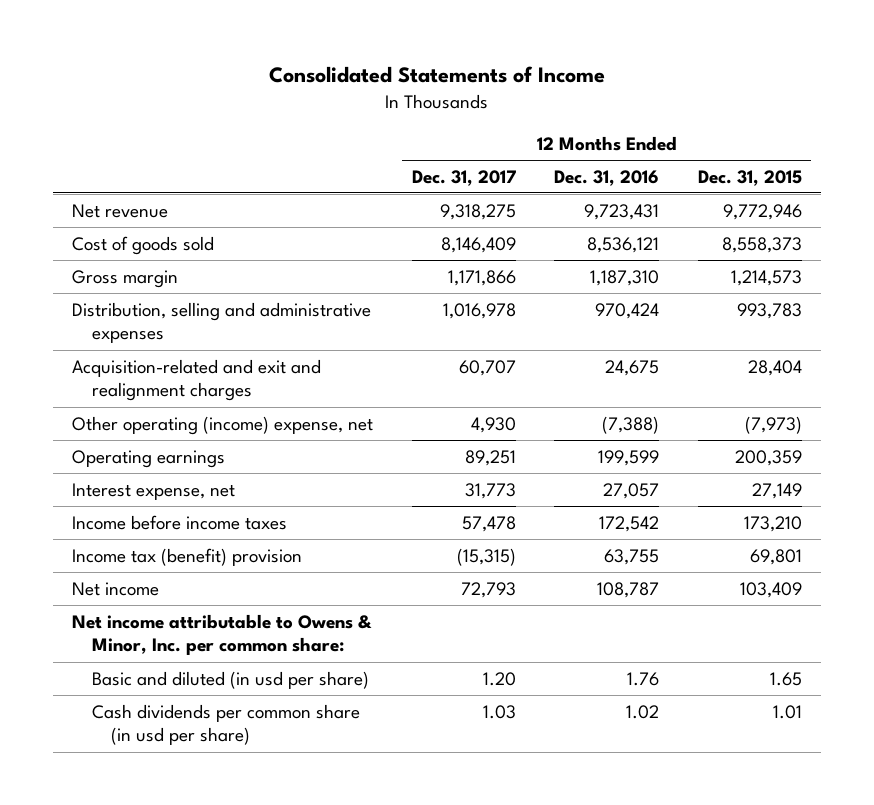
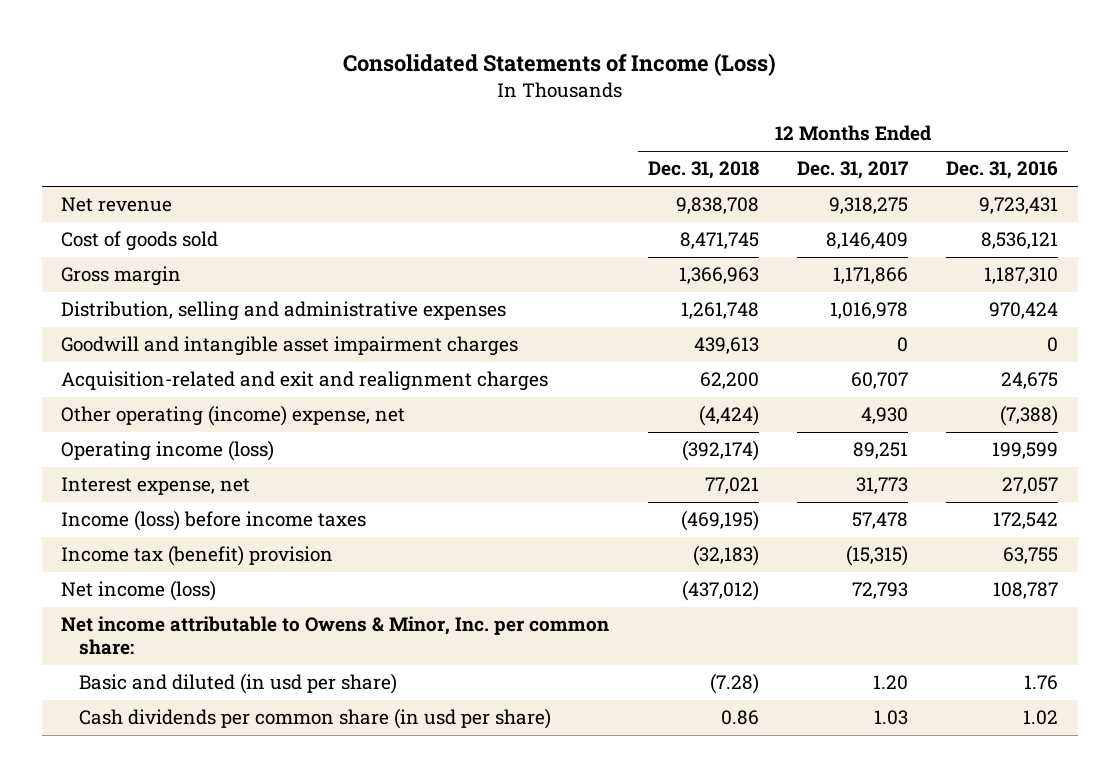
[268,66,605,84] Consolidated Statements of Income -> [342,53,776,77] Consolidated Statements of Income (Loss)
[697,169,802,186] Dec. 31, 2015 -> none
none -> [647,161,759,180] Dec. 31, 2018
none -> [61,336,519,357] Goodwill and intangible asset impairment charges
[71,449,225,468] Operating earnings -> [61,440,275,462] Operating income (loss)
[71,514,287,530] Income before income taxes -> [61,510,367,532] Income (loss) before income taxes
[71,581,159,596] Net income -> [61,580,217,602] Net income (loss)

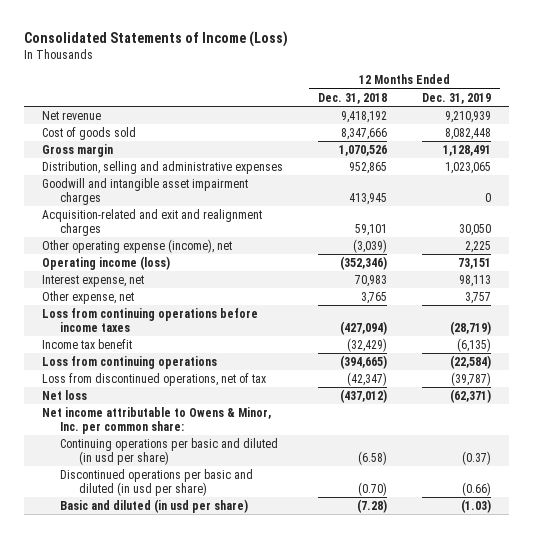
[796,161,908,180] Dec. 31, 2017 -> none
[946,161,1059,180] Dec. 31, 2016 -> none
none -> [422,92,492,104] Dec. 31, 2019
[675,197,759,215] 9,838,708 -> [340,110,387,123] 9,418,192
[679,232,759,250] 8,471,745 -> [340,127,387,140] 8,347,666
[678,267,759,285] 1,366,963 -> [338,144,387,156] 1,070,526
[680,302,759,320] 1,261,748 -> [348,161,387,174] 952,865
[693,337,759,355] 439,613 -> [348,193,387,206] 413,945
[699,372,759,390] 62,200 -> [354,224,387,237] 59,101
[61,405,406,427] Other operating (income) expense, net -> [41,238,232,253] Other operating expense (income), net
[698,405,759,427] (4,424) -> [352,238,387,253] (3,039)
[681,440,759,462] (392,174) -> [339,255,387,270] (352,346)
[704,477,759,495] 77,021 -> [354,274,387,287] 70,983
none -> [41,290,134,304] Other expense, net
[61,510,367,532] Income (loss) before income taxes -> [41,307,258,333] Loss from continuing operations before income taxes
[680,510,759,532] (469,195) -> [339,321,387,336] (427,094)
[61,545,334,567] Income tax (benefit) provision -> [41,338,132,349] Income tax benefit
[692,545,759,567] (32,183) -> [346,337,387,352] (32,429)
none -> [41,355,217,369] Loss from continuing operations
none -> [41,372,266,386] Loss from discontinued operations, net of tax
[61,580,217,602] Net income (loss) -> [41,389,87,400] Net loss
none -> [60,437,279,466] Continuing operations per basic and diluted (in usd per share)
none -> [60,468,254,497] Discontinued operations per basic and diluted (in usd per share)
[79,708,552,730] Cash dividends per common share (in usd per share) -> none

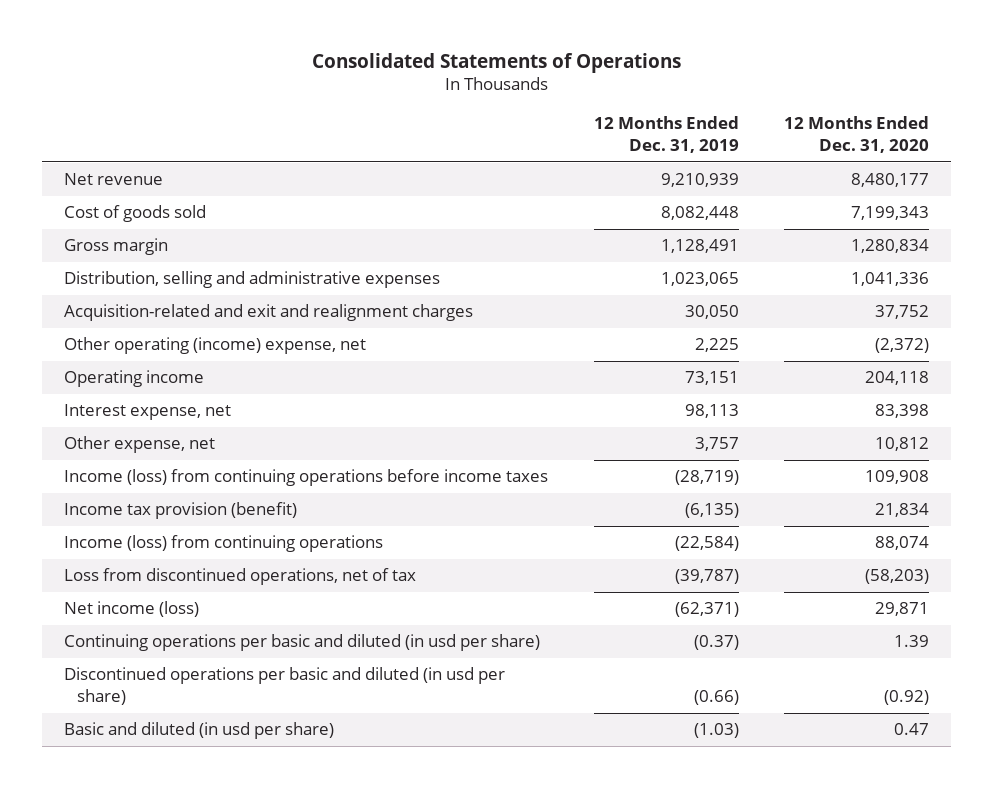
[24,30,289,47] Consolidated Statements of Income (Loss) -> [311,52,681,73] Consolidated Statements of Operations
[317,92,387,104] Dec. 31, 2018 -> none
none -> [783,116,929,154] 12 Months Ended Dec. 31, 2020
[41,177,248,206] Goodwill and intangible asset impairment charges -> none
[41,238,232,253] Other operating expense (income), net -> [64,337,367,355] Other operating (income) expense, net
[41,255,170,270] Operating income (loss) -> [64,370,205,388] Operating income
[41,307,258,333] Loss from continuing operations before income taxes -> [64,469,549,487] Income (loss) from continuing operations before income taxes
[41,338,132,349] Income tax benefit -> [64,502,298,520] Income tax provision (benefit)
[41,355,217,369] Loss from continuing operations -> [64,535,384,553] Income (loss) from continuing operations
[41,406,271,435] Net income attributable to Owens & Minor, Inc. per common share: -> none
[41,389,87,400] Net loss -> [64,601,200,618] Net income (loss)

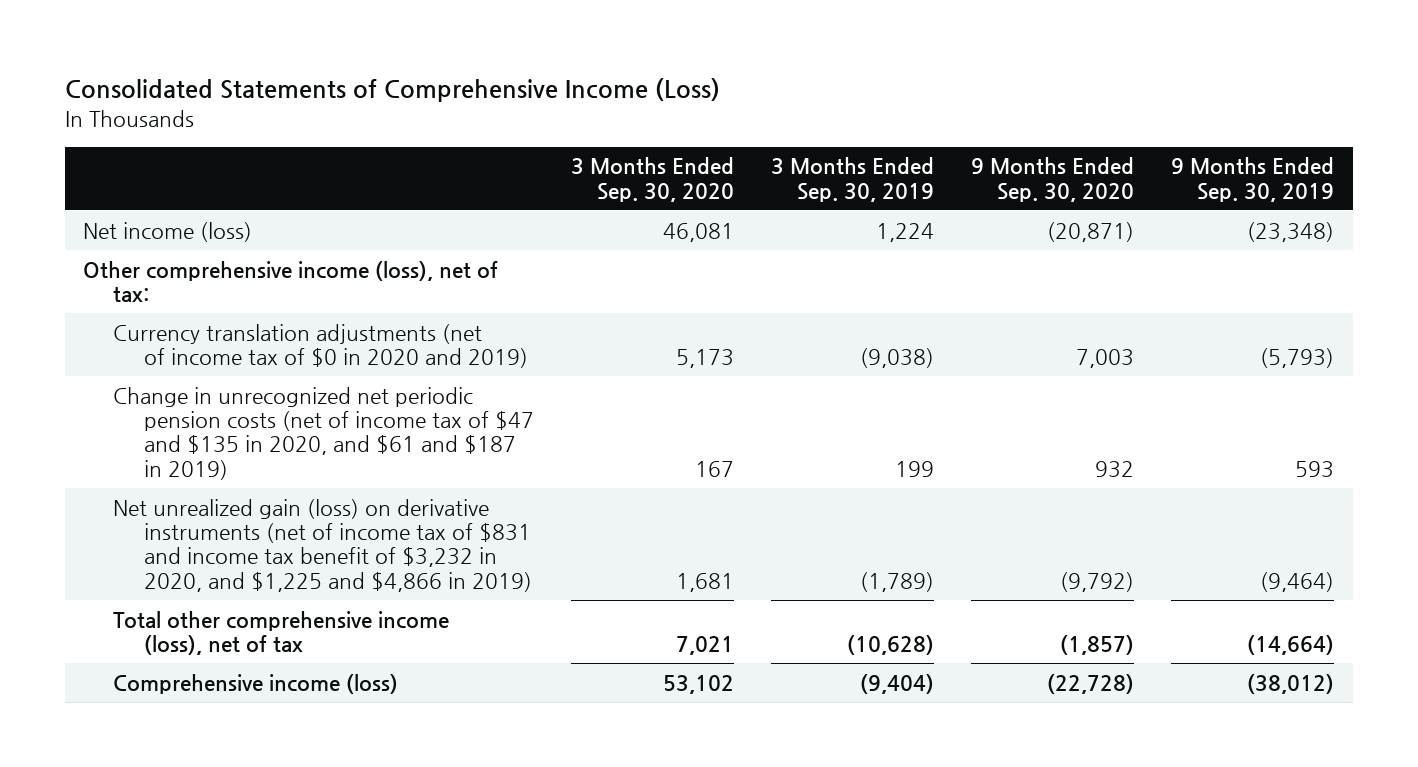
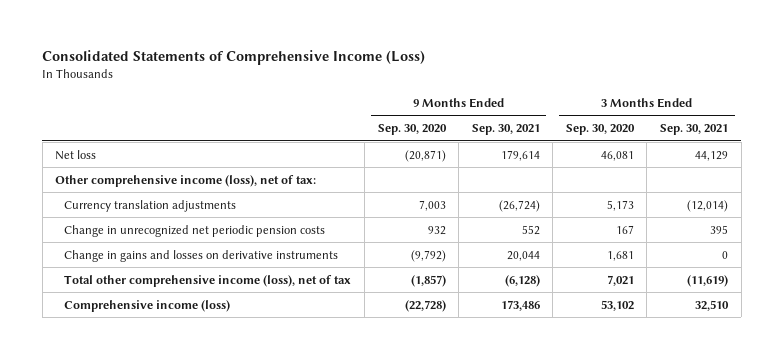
[771,157,935,202] 3 Months Ended Sep. 30, 2019 -> none
[1171,157,1335,202] 9 Months Ended Sep. 30, 2019 -> none
none -> [471,124,540,136] Sep. 30, 2021
none -> [659,124,728,136] Sep. 30, 2021
[83,221,253,242] Net income (loss) -> [55,149,97,160] Net loss
[113,323,528,369] Currency translation adjustments (net of income tax of $0 in 2020 and 2019) -> [64,199,237,212] Currency translation adjustments
[113,386,534,480] Change in unrecognized net periodic pension costs (net of income tax of $47 and $135 in 2020, and $61 and $187 in 2019) -> [64,224,326,237] Change in unrecognized net periodic pension costs
[113,498,532,592] Net unrealized gain (loss) on derivative instruments (net of income tax of $831 and income tax benefit of $3,232 in 2020, and $1,225 and $4,866 in 2019) -> [64,249,339,262] Change in gains and losses on derivative instruments

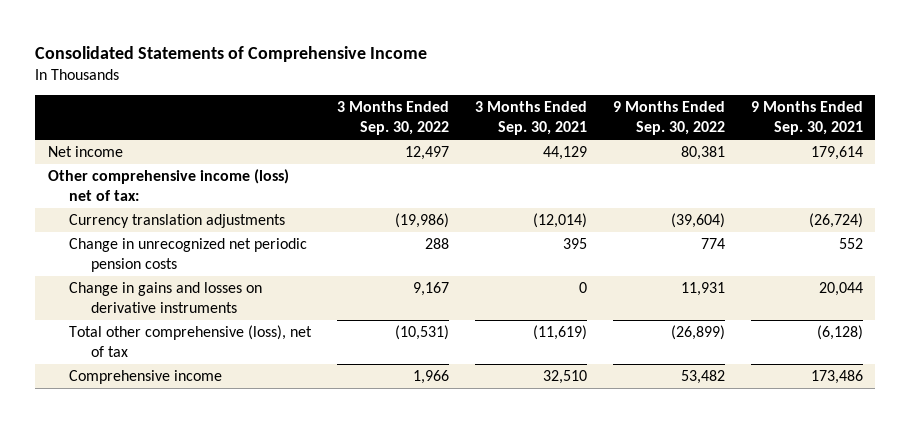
[42,50,426,66] Consolidated Statements of Comprehensive Income (Loss) -> [35,46,428,63] Consolidated Statements of Comprehensive Income
[377,124,447,136] Sep. 30, 2020 -> none
[565,124,635,136] Sep. 30, 2020 -> none
none -> [337,101,450,136] 3 Months Ended Sep. 30, 2022
none -> [612,101,725,136] 9 Months Ended Sep. 30, 2022
[55,149,97,160] Net loss -> [48,146,124,158] Net income
[55,174,317,187] Other comprehensive income (loss), net of tax: -> [48,169,290,201] Other comprehensive income (loss) net of tax:
[64,274,352,287] Total other comprehensive income (loss), net of tax -> [69,325,313,357] Total other comprehensive (loss), net of tax
[64,299,231,312] Comprehensive income (loss) -> [69,370,223,385] Comprehensive income

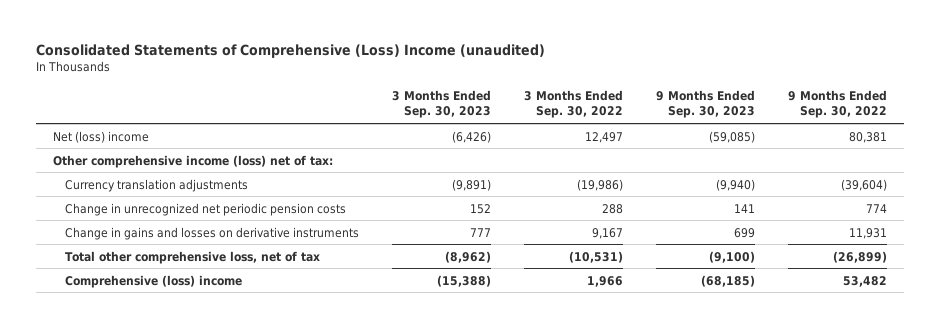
[35,46,428,63] Consolidated Statements of Comprehensive Income -> [36,44,546,59] Consolidated Statements of Comprehensive (Loss) Income (unaudited)
[474,101,587,136] 3 Months Ended Sep. 30, 2021 -> none
[750,101,863,136] 9 Months Ended Sep. 30, 2021 -> none
none -> [392,90,492,119] 3 Months Ended Sep. 30, 2023
none -> [656,90,756,119] 9 Months Ended Sep. 30, 2023
[48,146,124,158] Net income -> [52,130,149,143] Net (loss) income
[69,325,313,357] Total other comprehensive (loss), net of tax -> [65,250,321,264] Total other comprehensive loss, net of tax
[69,370,223,385] Comprehensive income -> [65,274,243,288] Comprehensive (loss) income

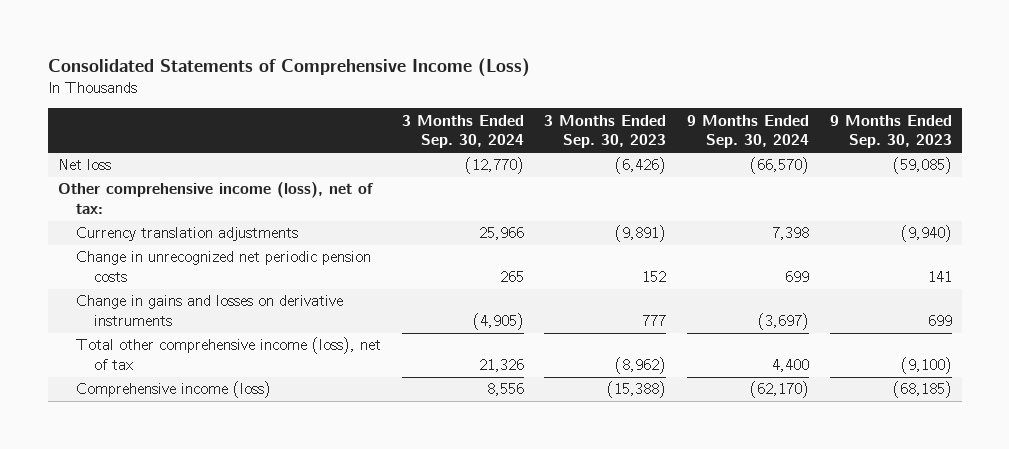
[36,44,546,59] Consolidated Statements of Comprehensive (Loss) Income (unaudited) -> [47,57,530,77] Consolidated Statements of Comprehensive Income (Loss)
[524,90,624,119] 3 Months Ended Sep. 30, 2022 -> none
[788,90,888,119] 9 Months Ended Sep. 30, 2022 -> none
none -> [401,114,524,149] 3 Months Ended Sep. 30, 2024
none -> [686,114,809,149] 9 Months Ended Sep. 30, 2024
[52,130,149,143] Net (loss) income -> [57,159,111,171] Net loss
[52,154,333,168] Other comprehensive income (loss) net of tax: -> [57,182,374,215] Other comprehensive income (loss), net of tax:
[65,250,321,264] Total other comprehensive loss, net of tax -> [76,337,382,371] Total other comprehensive income (loss), net of tax
[65,274,243,288] Comprehensive (loss) income -> [76,381,272,399] Comprehensive income (loss)

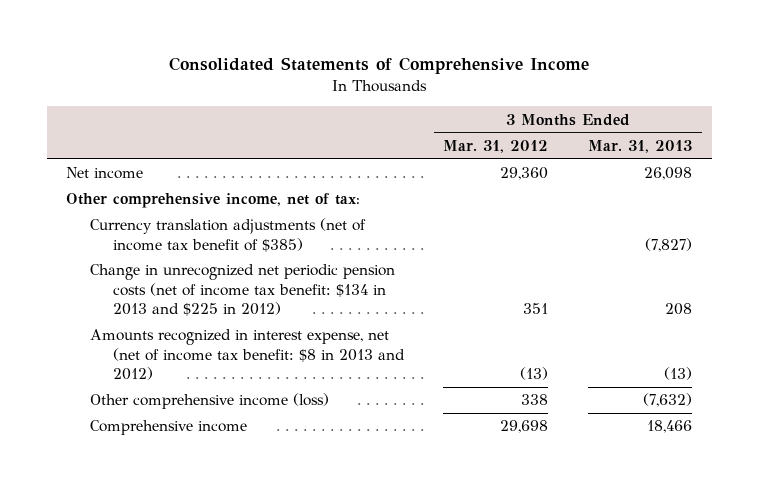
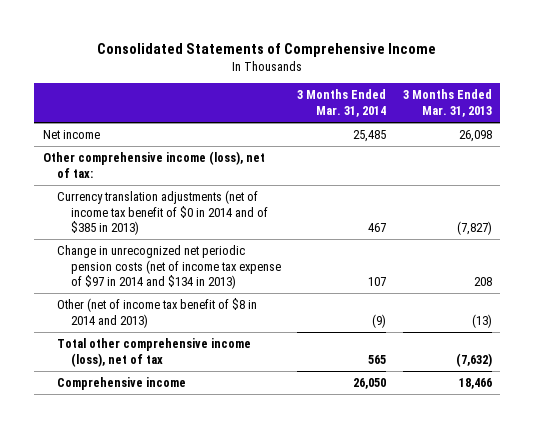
[443,139,549,153] Mar. 31, 2012 -> none
none -> [297,89,387,118] 3 Months Ended Mar. 31, 2014
[66,193,361,209] Other comprehensive income, net of tax: -> [42,150,265,178] Other comprehensive income (loss), net of tax:
[89,218,366,252] Currency translation adjustments (net of income tax benefit of $385) -> [56,189,268,236] Currency translation adjustments (net of income tax benefit of $0 in 2014 and of $385 in 2013)
[89,264,395,316] Change in unrecognized net periodic pension costs (net of income tax benefit: $134 in 2013 and $225 in 2012) -> [56,244,281,290] Change in unrecognized net periodic pension costs (net of income tax expense of $97 in 2014 and $134 in 2013)
[89,329,406,380] Amounts recognized in interest expense, net (net of income tax benefit: $8 in 2013 and 2012) -> [56,297,257,328] Other (net of income tax benefit of $8 in 2014 and 2013)
[89,393,329,410] Other comprehensive income (loss) -> [56,337,251,367] Total other comprehensive income (loss), net of tax

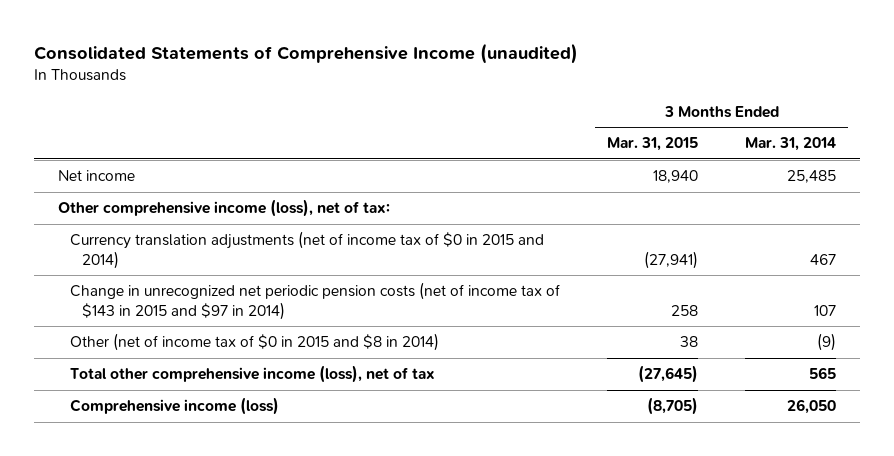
[97,42,437,57] Consolidated Statements of Comprehensive Income -> [34,42,579,64] Consolidated Statements of Comprehensive Income (unaudited)
[403,89,493,118] 3 Months Ended Mar. 31, 2013 -> none
none -> [607,137,699,152] Mar. 31, 2015
[56,189,268,236] Currency translation adjustments (net of income tax benefit of $0 in 2014 and of $385 in 2013) -> [70,231,545,269] Currency translation adjustments (net of income tax of $0 in 2015 and 2014)
[56,244,281,290] Change in unrecognized net periodic pension costs (net of income tax expense of $97 in 2014 and $134 in 2013) -> [70,282,561,320] Change in unrecognized net periodic pension costs (net of income tax of $143 in 2015 and $97 in 2014)
[56,297,257,328] Other (net of income tax benefit of $8 in 2014 and 2013) -> [70,333,440,352] Other (net of income tax of $0 in 2015 and $8 in 2014)
[56,376,186,390] Comprehensive income -> [70,397,280,416] Comprehensive income (loss)

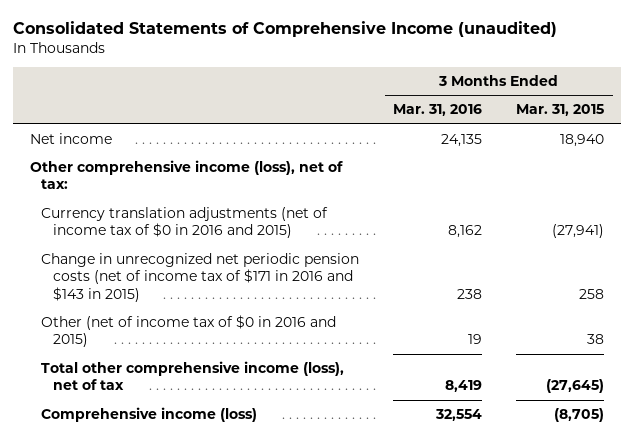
[745,137,837,152] Mar. 31, 2014 -> none
none -> [393,104,483,117] Mar. 31, 2016
[70,231,545,269] Currency translation adjustments (net of income tax of $0 in 2015 and 2014) -> [41,207,329,239] Currency translation adjustments (net of income tax of $0 in 2016 and 2015)
[70,282,561,320] Change in unrecognized net periodic pension costs (net of income tax of $143 in 2015 and $97 in 2014) -> [41,253,360,302] Change in unrecognized net periodic pension costs (net of income tax of $171 in 2016 and $143 in 2015)
[70,333,440,352] Other (net of income tax of $0 in 2015 and $8 in 2014) -> [41,315,337,348] Other (net of income tax of $0 in 2016 and 2015)

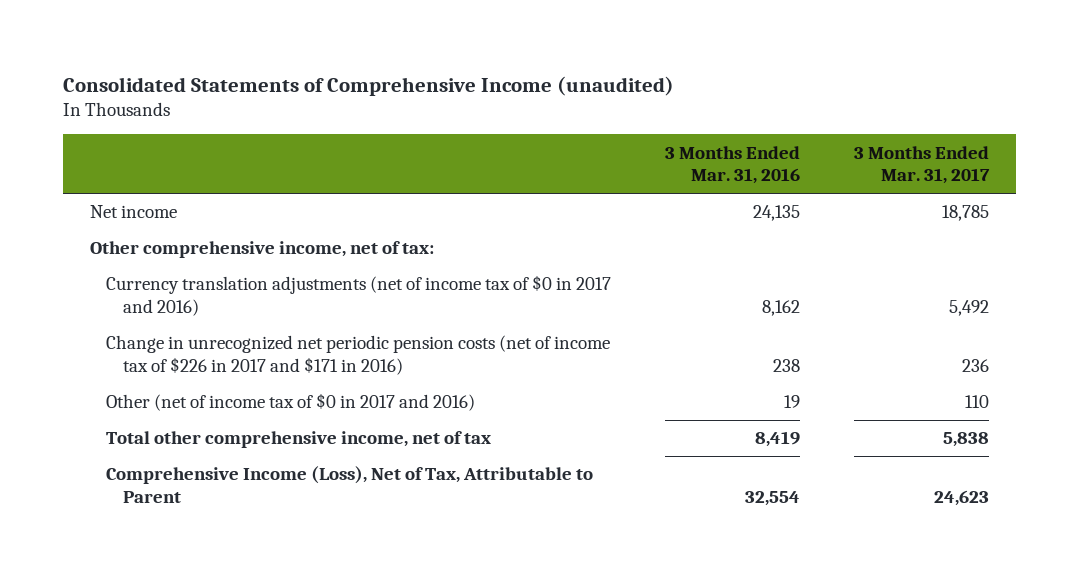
[516,104,605,117] Mar. 31, 2015 -> none
none -> [854,145,991,185] 3 Months Ended Mar. 31, 2017
[29,160,343,190] Other comprehensive income (loss), net of tax: -> [90,241,435,259] Other comprehensive income, net of tax:
[41,207,329,239] Currency translation adjustments (net of income tax of $0 in 2016 and 2015) -> [106,275,612,316] Currency translation adjustments (net of income tax of $0 in 2017 and 2016)
[41,253,360,302] Change in unrecognized net periodic pension costs (net of income tax of $171 in 2016 and $143 in 2015) -> [106,335,611,375] Change in unrecognized net periodic pension costs (net of income tax of $226 in 2017 and $171 in 2016)
[41,315,337,348] Other (net of income tax of $0 in 2016 and 2015) -> [106,393,476,412] Other (net of income tax of $0 in 2017 and 2016)
[41,361,345,391] Total other comprehensive income (loss), net of tax -> [106,431,492,449] Total other comprehensive income, net of tax
[41,407,258,423] Comprehensive income (loss) -> [106,466,594,503] Comprehensive Income (Loss), Net of Tax, Attributable to Parent

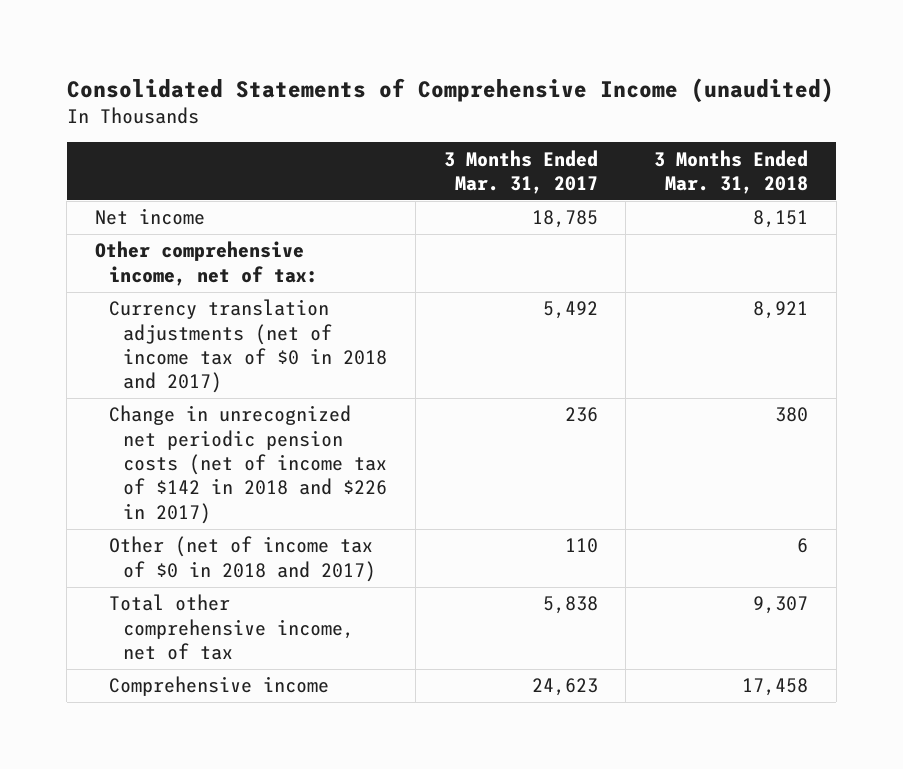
[665,145,801,185] 3 Months Ended Mar. 31, 2016 -> none
none -> [654,149,809,194] 3 Months Ended Mar. 31, 2018
[106,275,612,316] Currency translation adjustments (net of income tax of $0 in 2017 and 2016) -> [108,299,388,394] Currency translation adjustments (net of income tax of $0 in 2018 and 2017)
[106,335,611,375] Change in unrecognized net periodic pension costs (net of income tax of $226 in 2017 and $171 in 2016) -> [108,405,388,524] Change in unrecognized net periodic pension costs (net of income tax of $142 in 2018 and $226 in 2017)
[106,393,476,412] Other (net of income tax of $0 in 2017 and 2016) -> [108,536,377,582] Other (net of income tax of $0 in 2018 and 2017)
[106,466,594,503] Comprehensive Income (Loss), Net of Tax, Attributable to Parent -> [108,676,329,697] Comprehensive income

